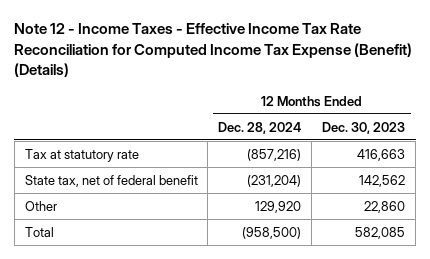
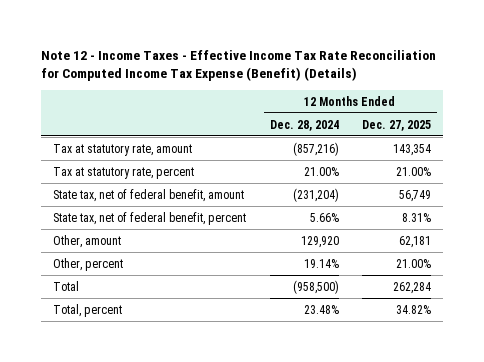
[322,121,406,134] Dec. 30, 2023 -> none
none -> [362,119,432,131] Dec. 27, 2025
[24,148,139,162] Tax at statutory rate -> [53,143,193,156] Tax at statutory rate, amount
none -> [53,166,195,179] Tax at statutory rate, percent
[24,174,198,187] State tax, net of federal benefit -> [53,188,245,202] State tax, net of federal benefit, amount
none -> [53,211,247,225] State tax, net of federal benefit, percent
[24,200,57,211] Other -> [53,234,122,248] Other, amount
none -> [53,257,124,271] Other, percent
none -> [53,303,123,317] Total, percent

